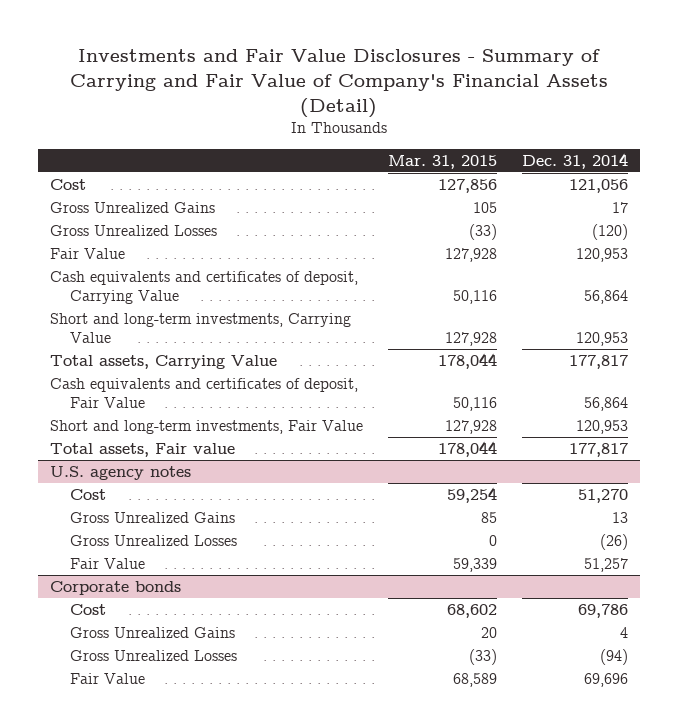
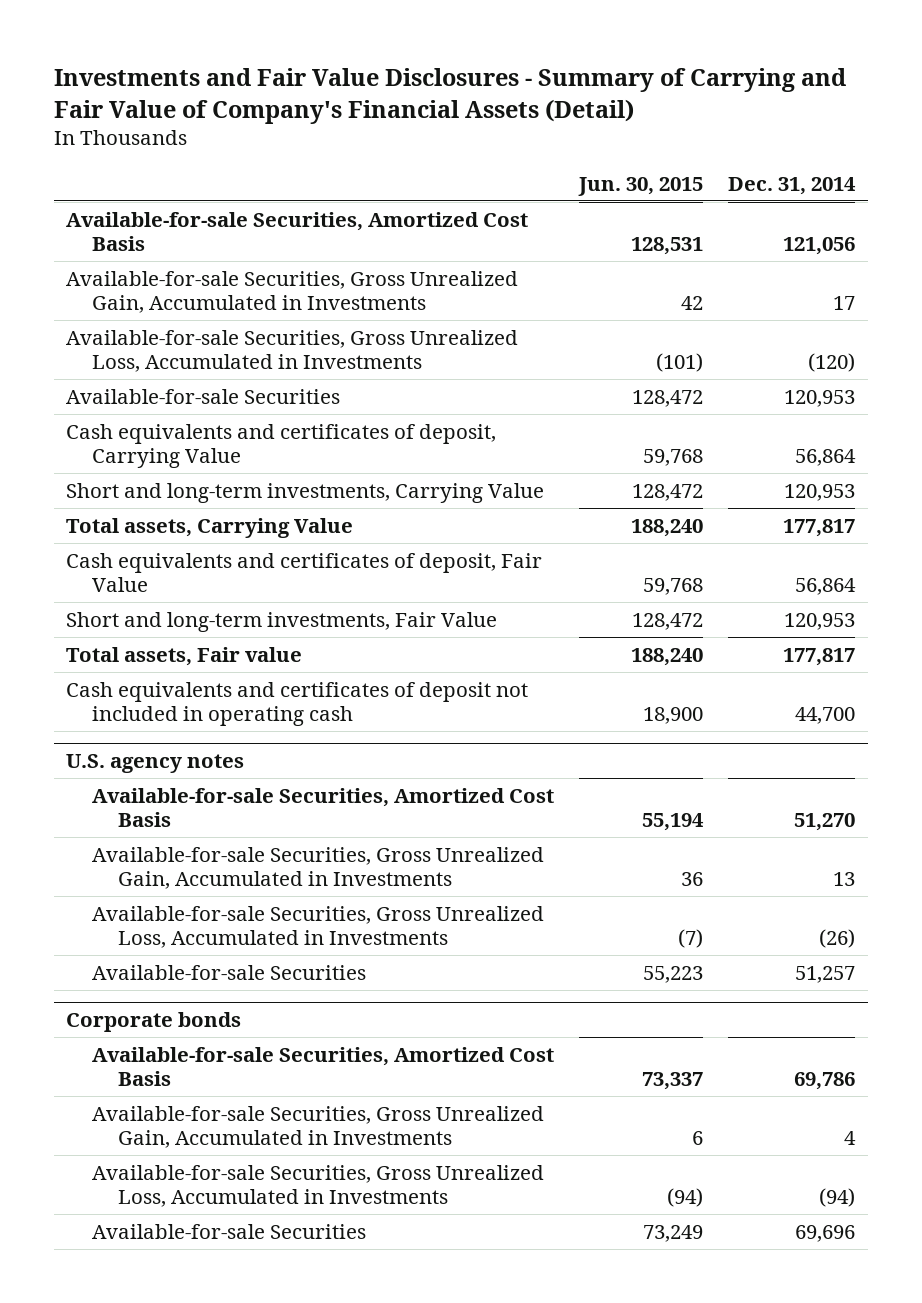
[387,154,497,169] Mar. 31, 2015 -> none
none -> [578,176,704,196] Jun. 30, 2015
[50,178,87,190] Cost -> [66,211,529,252] Available-for-sale Securities, Amortized Cost Basis
[50,201,216,213] Gross Unrealized Gains -> [66,270,519,314] Available-for-sale Securities, Gross Unrealized Gain, Accumulated in Investments
[50,224,218,236] Gross Unrealized Losses -> [66,329,519,373] Available-for-sale Securities, Gross Unrealized Loss, Accumulated in Investments
[50,247,126,259] Fair Value -> [66,388,341,404] Available-for-sale Securities
none -> [66,681,529,727] Cash equivalents and certificates of deposit not included in operating cash
[70,488,107,500] Cost -> [92,787,555,828] Available-for-sale Securities, Amortized Cost Basis
[70,511,236,523] Gross Unrealized Gains -> [92,846,545,890] Available-for-sale Securities, Gross Unrealized Gain, Accumulated in Investments
[70,534,238,546] Gross Unrealized Losses -> [92,905,545,949] Available-for-sale Securities, Gross Unrealized Loss, Accumulated in Investments
[70,557,146,569] Fair Value -> [92,964,367,980] Available-for-sale Securities
[70,603,107,615] Cost -> [92,1046,555,1087] Available-for-sale Securities, Amortized Cost Basis
[70,626,236,638] Gross Unrealized Gains -> [92,1105,545,1149] Available-for-sale Securities, Gross Unrealized Gain, Accumulated in Investments
[70,649,238,661] Gross Unrealized Losses -> [92,1164,545,1208] Available-for-sale Securities, Gross Unrealized Loss, Accumulated in Investments
[70,672,146,684] Fair Value -> [92,1223,367,1239] Available-for-sale Securities

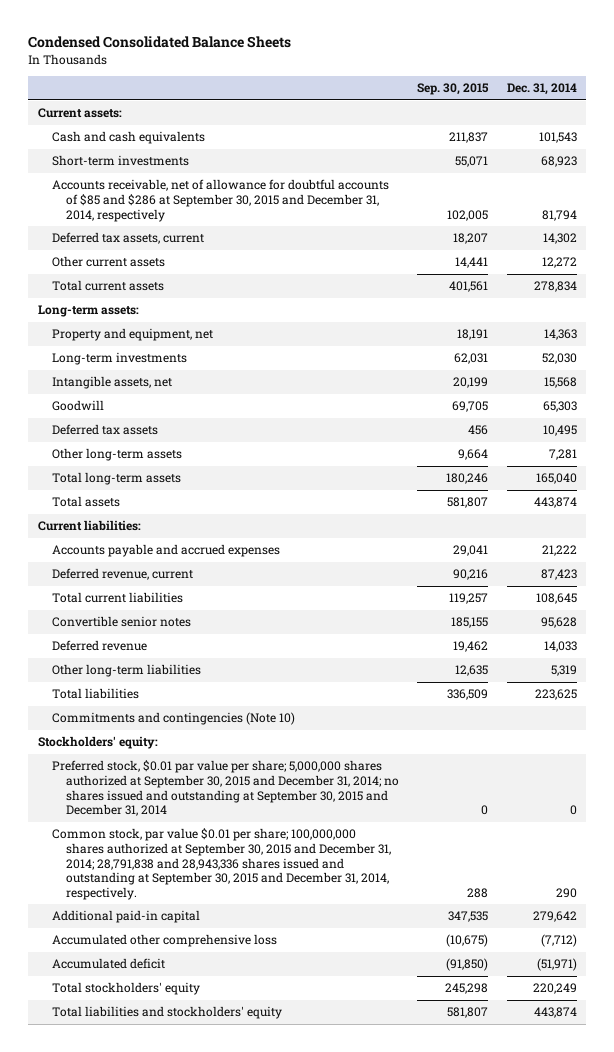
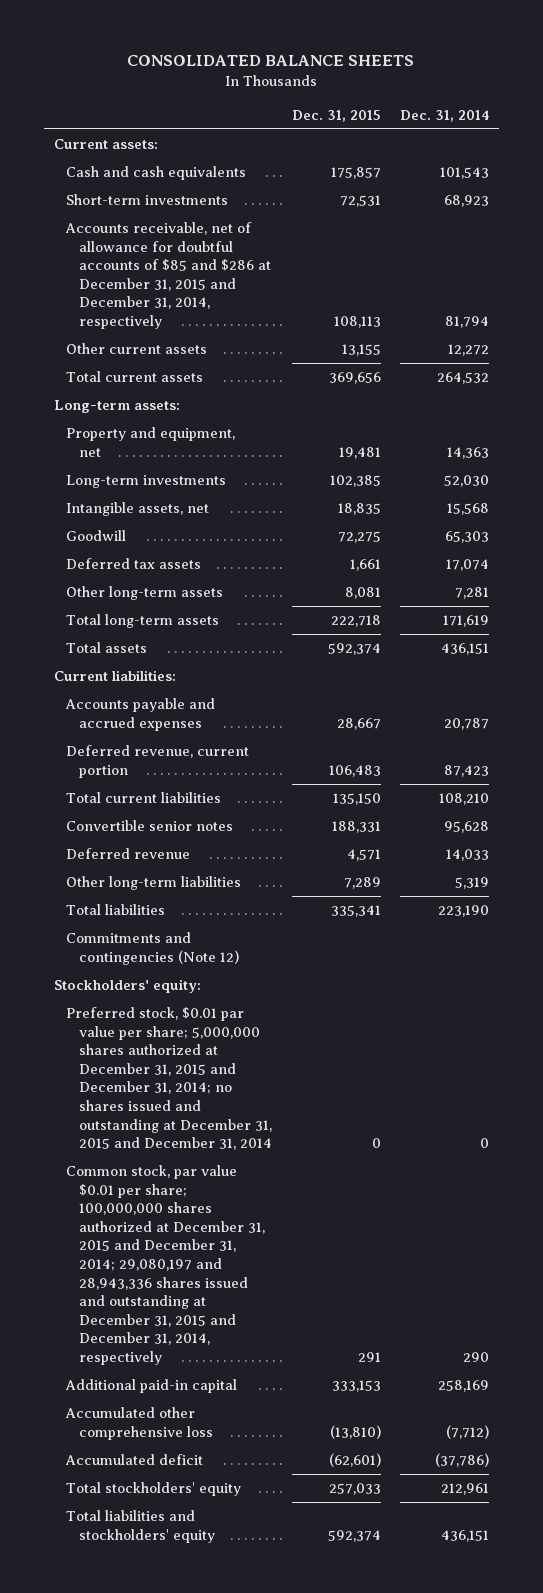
[28,36,292,49] Condensed Consolidated Balance Sheets -> [127,55,415,67] CONSOLIDATED BALANCE SHEETS
[417,83,490,96] Sep. 30, 2015 -> none
none -> [291,109,381,122] Dec. 31, 2015
[51,232,204,245] Deferred tax assets, current -> none
[51,179,389,222] Accounts receivable, net of allowance for doubtful accounts of $85 and $286 at September 30, 2015 and December 31, 2014, respectively -> [65,222,272,330] Accounts receivable, net of allowance for doubtful accounts of $85 and $286 at December 31, 2015 and December 31, 2014, respectively
[533,281,577,293] 278,834 -> [437,372,490,385] 264,532
[542,425,577,437] 10,495 -> [446,559,490,572] 17,074
[535,473,577,485] 165,040 -> [443,615,490,628] 171,619
[533,497,577,509] 443,874 -> [441,643,490,656] 436,151
[541,545,577,557] 21,222 -> [444,717,490,730] 20,787
[51,568,193,581] Deferred revenue, current -> [66,745,250,778] Deferred revenue, current portion
[535,593,577,605] 108,645 -> [439,793,490,806] 108,210
[534,689,577,701] 223,625 -> [438,905,490,918] 223,190
[51,712,295,726] Commitments and contingencies (Note 10) -> [66,932,240,965] Commitments and contingencies (Note 12)
[51,760,399,817] Preferred stock, $0.01 par value per share; 5,000,000 shares authorized at September 30, 2015 and December 31, 2014; no shares issued and outstanding at September 30, 2015 and December 31, 2014 -> [66,1007,273,1151] Preferred stock, $0.01 par value per share; 5,000,000 shares authorized at December 31, 2015 and December 31, 2014; no shares issued and outstanding at December 31, 2015 and December 31, 2014
[51,828,391,900] Common stock, par value $0.01 per share; 100,000,000 shares authorized at September 30, 2015 and December 31, 2014; 28,791,838 and 28,943,336 shares issued and outstanding at September 30, 2015 and December 31, 2014, respectively. -> [66,1165,266,1366] Common stock, par value $0.01 per share; 100,000,000 shares authorized at December 31, 2015 and December 31, 2014; 29,080,197 and 28,943,336 shares issued and outstanding at December 31, 2015 and December 31, 2014, respectively
[532,911,577,923] 279,642 -> [438,1380,490,1393] 258,169
[536,958,577,972] (51,971) -> [435,1453,490,1468] (37,786)
[532,983,577,995] 220,249 -> [441,1483,490,1496] 212,961
[533,1007,577,1019] 443,874 -> [441,1529,490,1542] 436,151

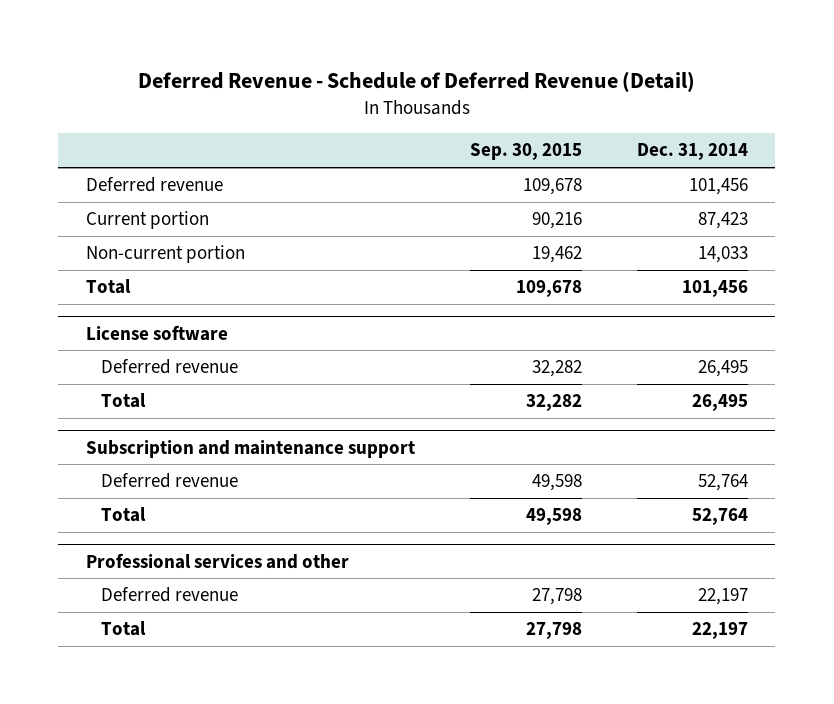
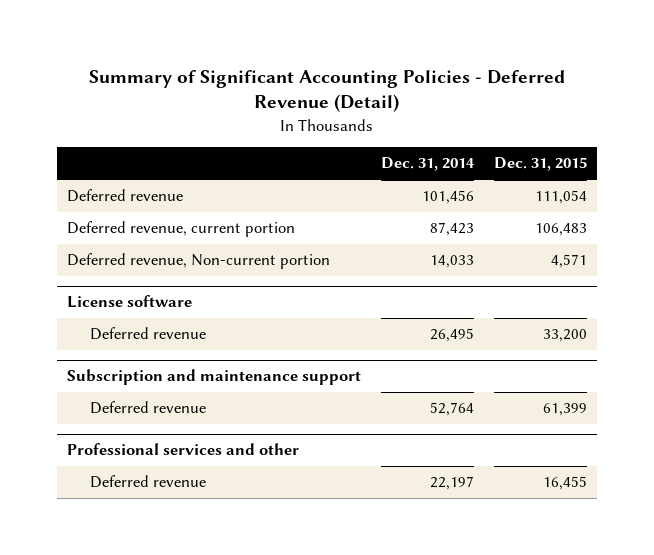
[137,71,695,93] Deferred Revenue - Schedule of Deferred Revenue (Detail) -> [89,69,566,113] Summary of Significant Accounting Policies - Deferred Revenue (Detail)
[469,143,582,161] Sep. 30, 2015 -> none
none -> [494,157,588,172] Dec. 31, 2015
[85,279,131,295] Total -> none
[85,211,209,230] Current portion -> [67,221,296,238] Deferred revenue, current portion
[85,245,245,264] Non-current portion -> [67,253,331,270] Deferred revenue, Non-current portion
[101,393,147,409] Total -> none
[101,507,147,523] Total -> none
[101,621,147,637] Total -> none

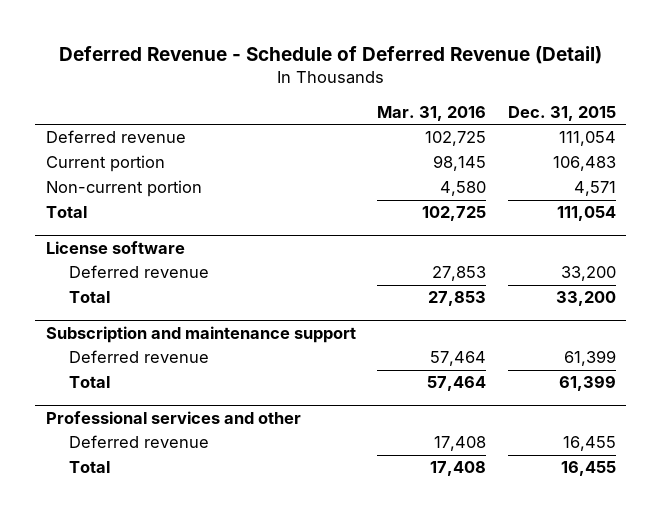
[89,69,566,113] Summary of Significant Accounting Policies - Deferred Revenue (Detail) -> [58,45,602,64] Deferred Revenue - Schedule of Deferred Revenue (Detail)
[381,157,476,172] Dec. 31, 2014 -> none
none -> [377,105,487,121] Mar. 31, 2016
[67,221,296,238] Deferred revenue, current portion -> [45,155,165,173] Current portion
[67,253,331,270] Deferred revenue, Non-current portion -> [45,180,202,198] Non-current portion
none -> [45,206,87,219] Total
none -> [68,291,110,304] Total
none -> [68,376,110,389] Total
none -> [68,461,110,474] Total

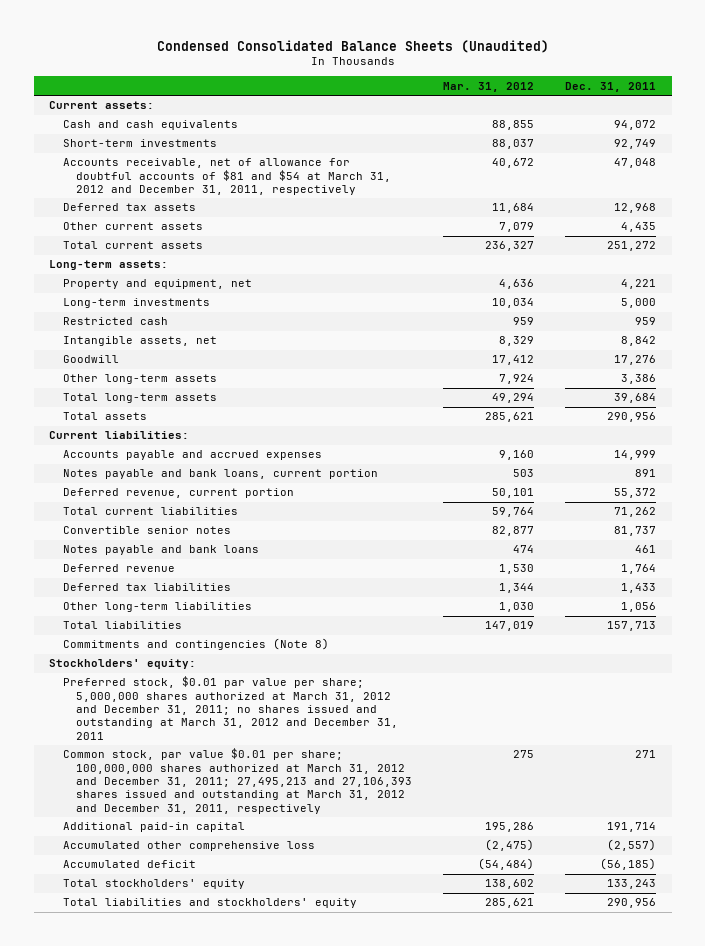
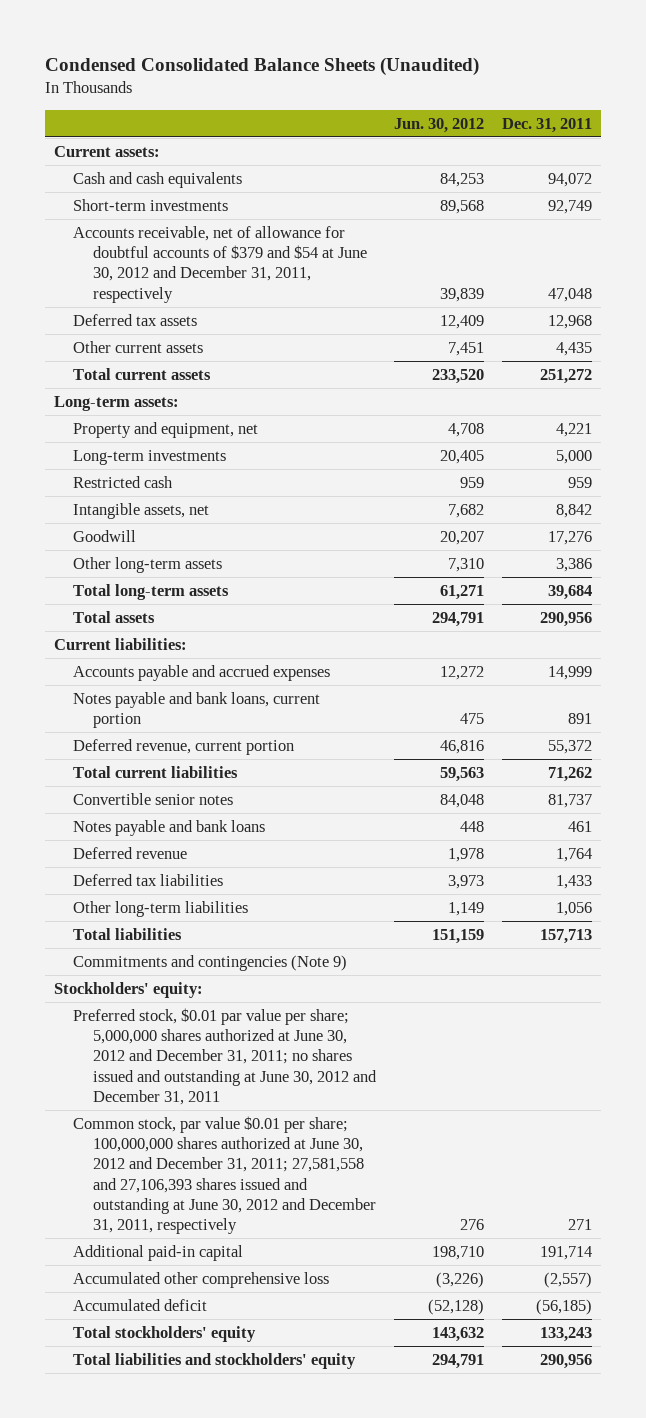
[443,81,535,92] Mar. 31, 2012 -> none
none -> [393,117,484,133] Jun. 30, 2012
[62,158,392,196] Accounts receivable, net of allowance for doubtful accounts of $81 and $54 at March 31, 2012 and December 31, 2011, respectively -> [73,225,368,303] Accounts receivable, net of allowance for doubtful accounts of $379 and $54 at June 30, 2012 and December 31, 2011, respectively
[62,638,329,651] Commitments and contingencies (Note 8) -> [73,954,348,971] Commitments and contingencies (Note 9)
[62,676,399,740] Preferred stock, $0.01 par value per share; 5,000,000 shares authorized at March 31, 2012 and December 31, 2011; no shares issued and outstanding at March 31, 2012 and December 31, 2011 -> [73,1007,378,1105] Preferred stock, $0.01 par value per share; 5,000,000 shares authorized at June 30, 2012 and December 31, 2011; no shares issued and outstanding at June 30, 2012 and December 31, 2011
[62,748,413,814] Common stock, par value $0.01 per share; 100,000,000 shares authorized at March 31, 2012 and December 31, 2011; 27,495,213 and 27,106,393 shares issued and outstanding at March 31, 2012 and December 31, 2011, respectively -> [73,1115,377,1235] Common stock, par value $0.01 per share; 100,000,000 shares authorized at June 30, 2012 and December 31, 2011; 27,581,558 and 27,106,393 shares issued and outstanding at June 30, 2012 and December 31, 2011, respectively

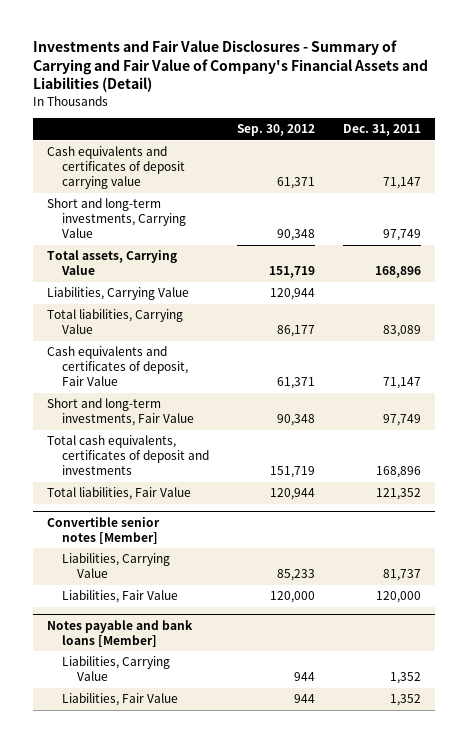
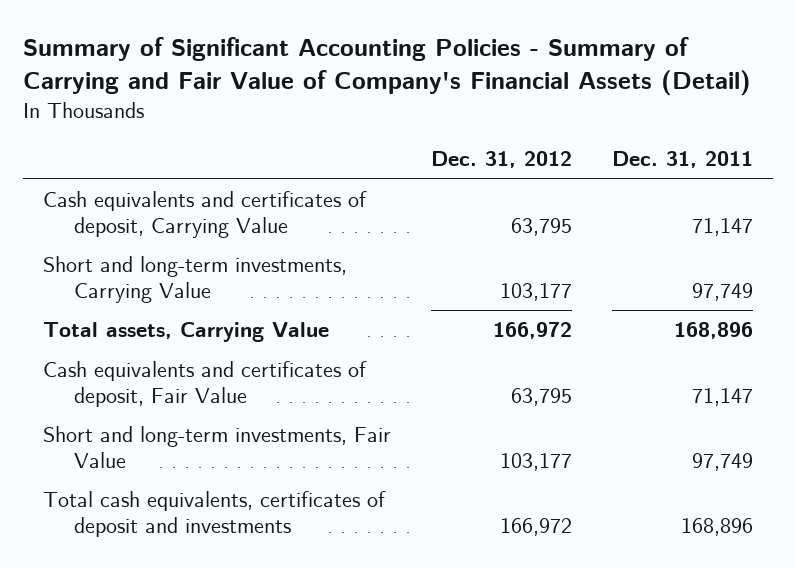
[33,39,429,93] Investments and Fair Value Disclosures - Summary of Carrying and Fair Value of Company's Financial Assets and Liabilities (Detail) -> [22,36,751,96] Summary of Significant Accounting Policies - Summary of Carrying and Fair Value of Company's Financial Assets (Detail)
[237,124,316,137] Sep. 30, 2012 -> none
none -> [430,151,572,169] Dec. 31, 2012
[47,146,186,190] Cash equivalents and certificates of deposit carrying value -> [42,191,367,238] Cash equivalents and certificates of deposit, Carrying Value
[47,287,190,301] Liabilities, Carrying Value -> none
[47,309,184,335] Total liabilities, Carrying Value -> none
[47,487,192,501] Total liabilities, Fair Value -> none
[47,516,161,544] Convertible senior notes [Member] -> none
[62,553,171,579] Liabilities, Carrying Value -> none
[62,590,179,604] Liabilities, Fair Value -> none
[47,619,194,647] Notes payable and bank loans [Member] -> none
[62,656,171,682] Liabilities, Carrying Value -> none
[62,693,179,707] Liabilities, Fair Value -> none

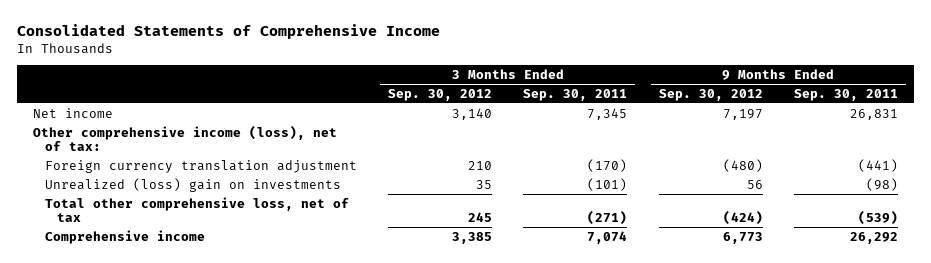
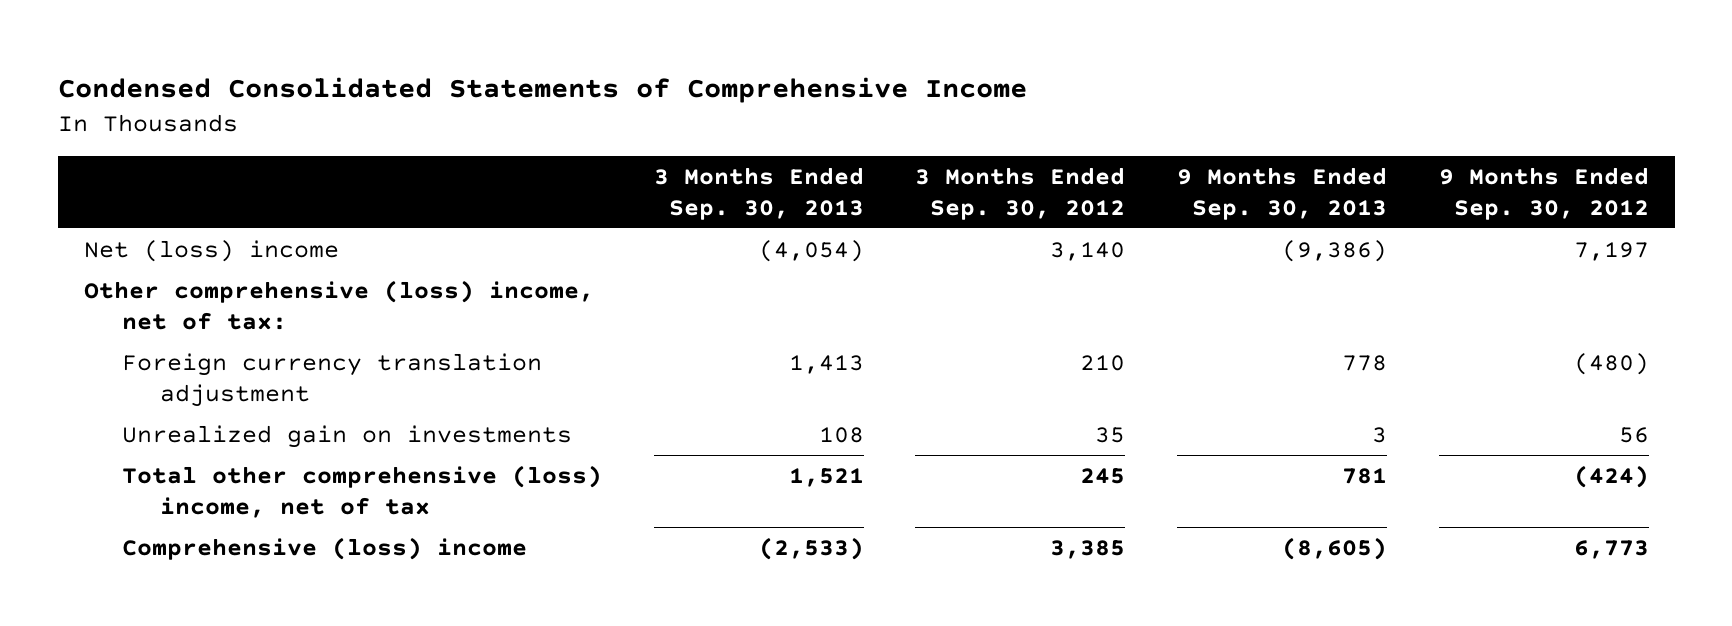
[16,24,440,40] Consolidated Statements of Comprehensive Income -> [57,76,1027,103] Condensed Consolidated Statements of Comprehensive Income
[523,88,628,101] Sep. 30, 2011 -> none
[794,88,899,101] Sep. 30, 2011 -> none
none -> [653,166,864,220] 3 Months Ended Sep. 30, 2013
none -> [1177,166,1388,220] 9 Months Ended Sep. 30, 2013
[32,107,113,118] Net income -> [83,239,339,262] Net (loss) income
[32,125,337,152] Other comprehensive income (loss), net of tax: -> [83,279,594,330] Other comprehensive (loss) income, net of tax:
[44,177,341,192] Unrealized (loss) gain on investments -> [121,424,572,448] Unrealized gain on investments
[44,196,349,223] Total other comprehensive loss, net of tax -> [121,464,602,518] Total other comprehensive (loss) income, net of tax
[44,229,205,244] Comprehensive income -> [121,536,527,560] Comprehensive (loss) income

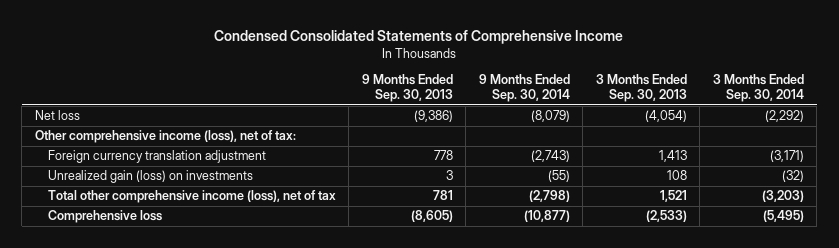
[915,166,1126,220] 3 Months Ended Sep. 30, 2012 -> none
[1438,166,1649,220] 9 Months Ended Sep. 30, 2012 -> none
none -> [478,74,570,103] 9 Months Ended Sep. 30, 2014
none -> [712,74,804,103] 3 Months Ended Sep. 30, 2014
[83,239,339,262] Net (loss) income -> [34,110,80,121] Net loss
[83,279,594,330] Other comprehensive (loss) income, net of tax: -> [34,130,296,144] Other comprehensive income (loss), net of tax:
[121,424,572,448] Unrealized gain on investments -> [47,170,253,184] Unrealized gain (loss) on investments
[121,464,602,518] Total other comprehensive (loss) income, net of tax -> [47,190,336,204] Total other comprehensive income (loss), net of tax
[121,536,527,560] Comprehensive (loss) income -> [47,210,162,224] Comprehensive loss

